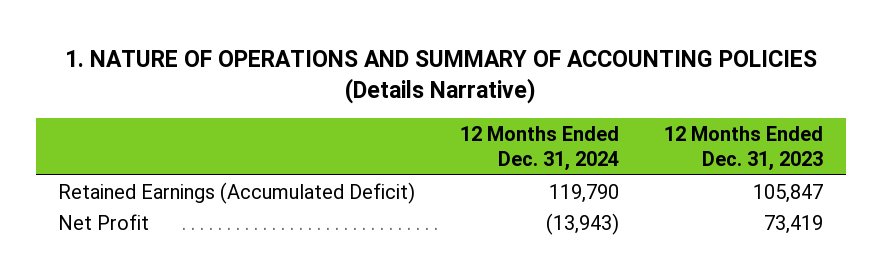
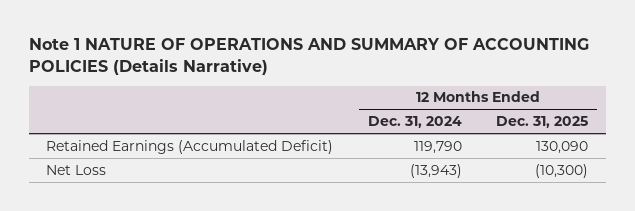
[64,49,817,105] 1. NATURE OF OPERATIONS AND SUMMARY OF ACCOUNTING POLICIES (Details Narrative) -> [28,38,589,75] Note 1 NATURE OF OPERATIONS AND SUMMARY OF ACCOUNTING POLICIES (Details Narrative)
[664,125,824,172] 12 Months Ended Dec. 31, 2023 -> none
none -> [496,116,589,129] Dec. 31, 2025
[58,213,150,230] Net Profit -> [46,164,107,175] Net Loss

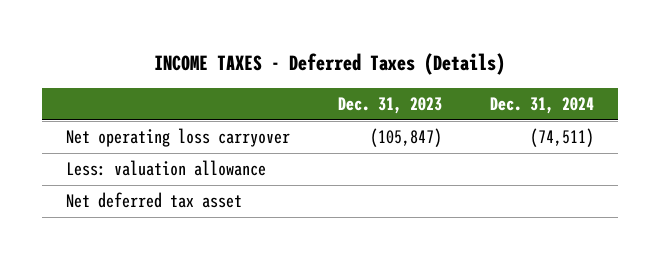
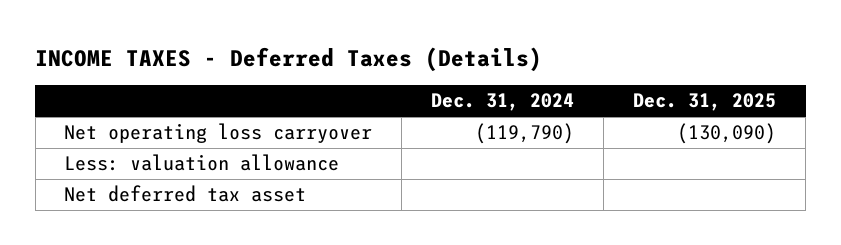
[337,96,442,114] Dec. 31, 2023 -> none
none -> [633,93,777,112] Dec. 31, 2025
[529,128,594,148] (74,511) -> [475,123,575,145] (119,790)

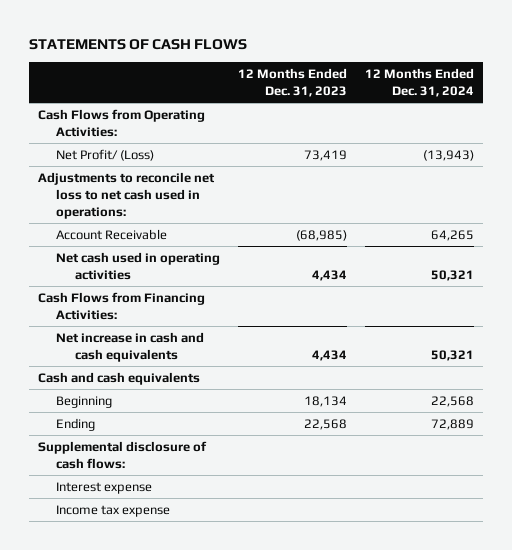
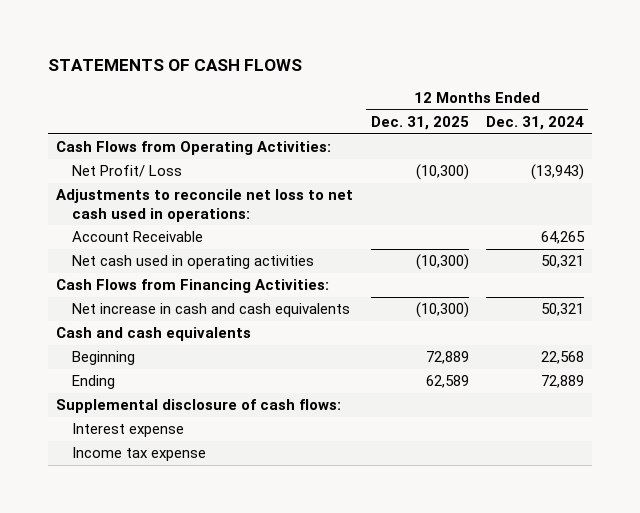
[238,68,348,97] 12 Months Ended Dec. 31, 2023 -> none
none -> [370,115,469,130] Dec. 31, 2025
[56,148,155,161] Net Profit/ (Loss) -> [71,165,182,178] Net Profit/ Loss

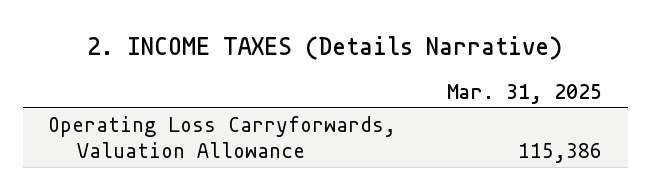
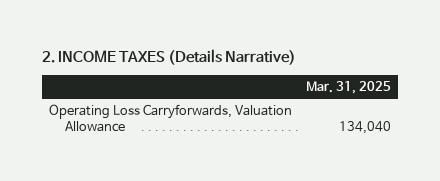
[518,142,603,163] 115,386 -> [339,121,392,135] 134,040

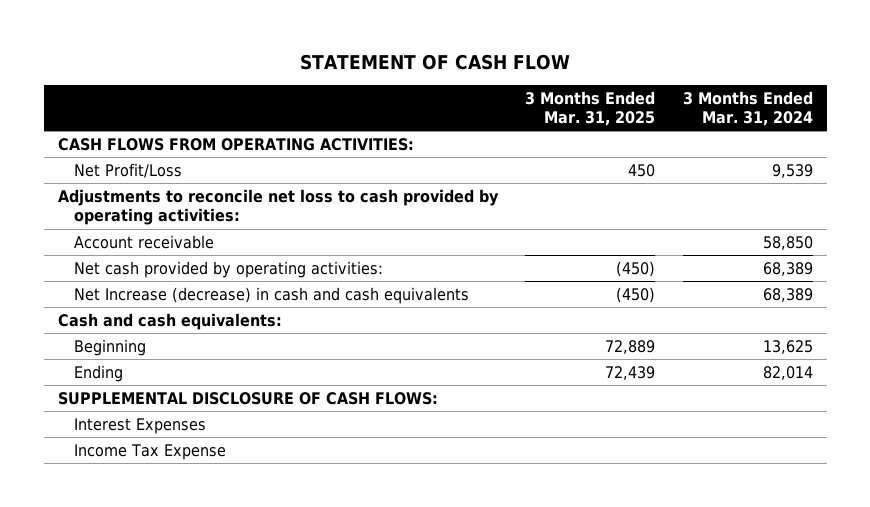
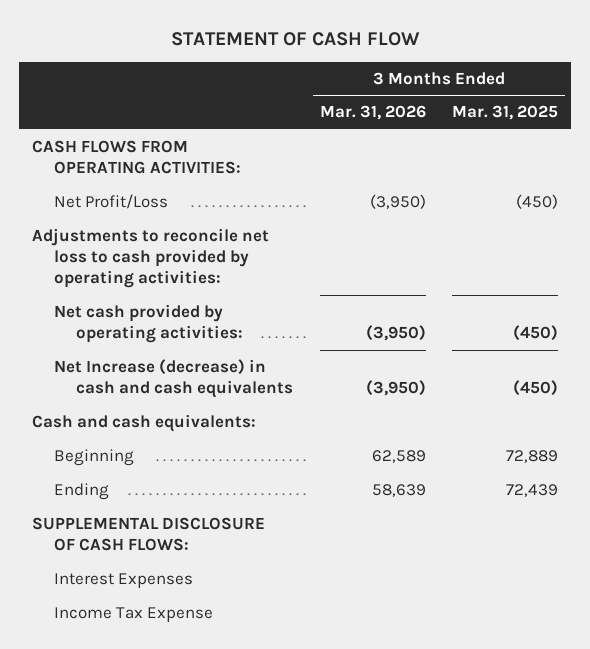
[682,90,813,127] 3 Months Ended Mar. 31, 2024 -> none
none -> [319,105,426,121] Mar. 31, 2026
[628,163,656,177] 450 -> [515,194,558,210] (450)
[73,234,214,249] Account receivable -> none

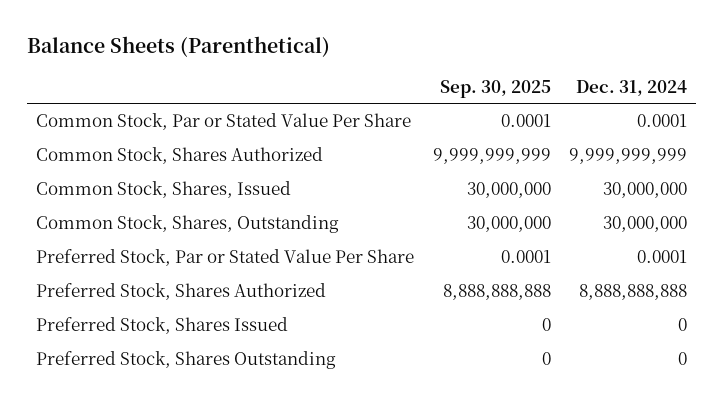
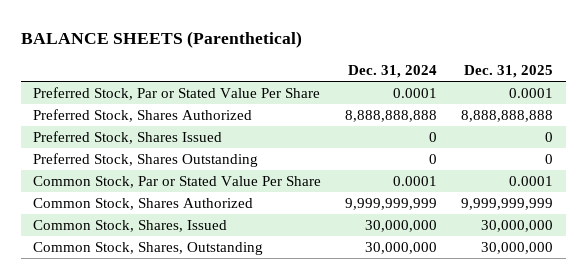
[27,36,331,58] Balance Sheets (Parenthetical) -> [20,31,302,49] BALANCE SHEETS (Parenthetical)
[439,79,551,98] Sep. 30, 2025 -> none
none -> [464,65,554,79] Dec. 31, 2025
[36,112,412,130] Common Stock, Par or Stated Value Per Share -> [32,175,321,188] Common Stock, Par or Stated Value Per Share
[36,146,324,164] Common Stock, Shares Authorized -> [32,197,253,210] Common Stock, Shares Authorized
[36,180,292,198] Common Stock, Shares, Issued -> [32,219,227,232] Common Stock, Shares, Issued
[36,214,340,233] Common Stock, Shares, Outstanding -> [32,241,263,255] Common Stock, Shares, Outstanding

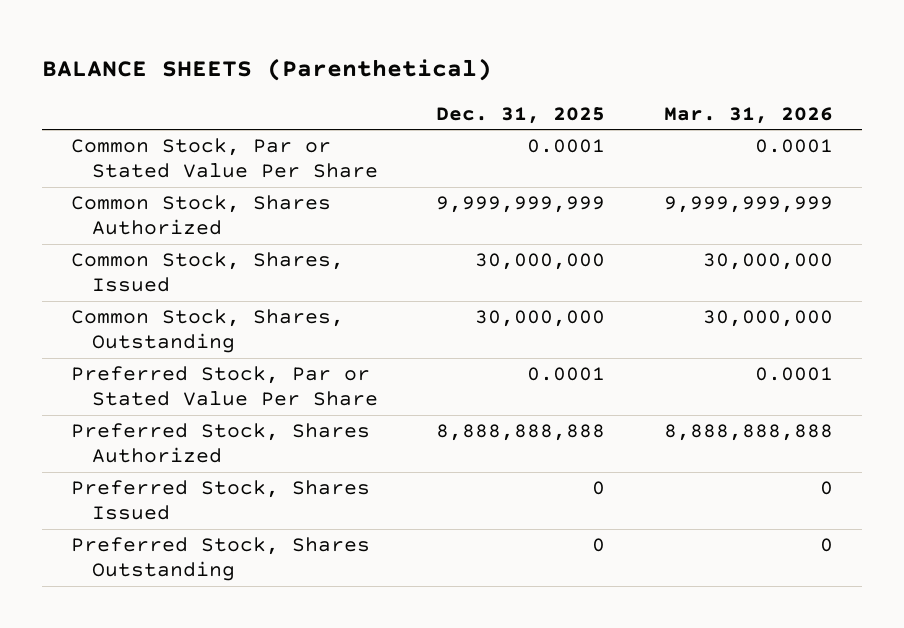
[348,65,438,79] Dec. 31, 2024 -> none
none -> [663,106,833,124] Mar. 31, 2026
[32,86,320,100] Preferred Stock, Par or Stated Value Per Share -> [71,366,378,407] Preferred Stock, Par or Stated Value Per Share
[32,108,252,122] Preferred Stock, Shares Authorized -> [71,423,371,464] Preferred Stock, Shares Authorized
[32,130,222,144] Preferred Stock, Shares Issued -> [71,480,371,521] Preferred Stock, Shares Issued
[32,152,258,167] Preferred Stock, Shares Outstanding -> [71,537,371,582] Preferred Stock, Shares Outstanding

